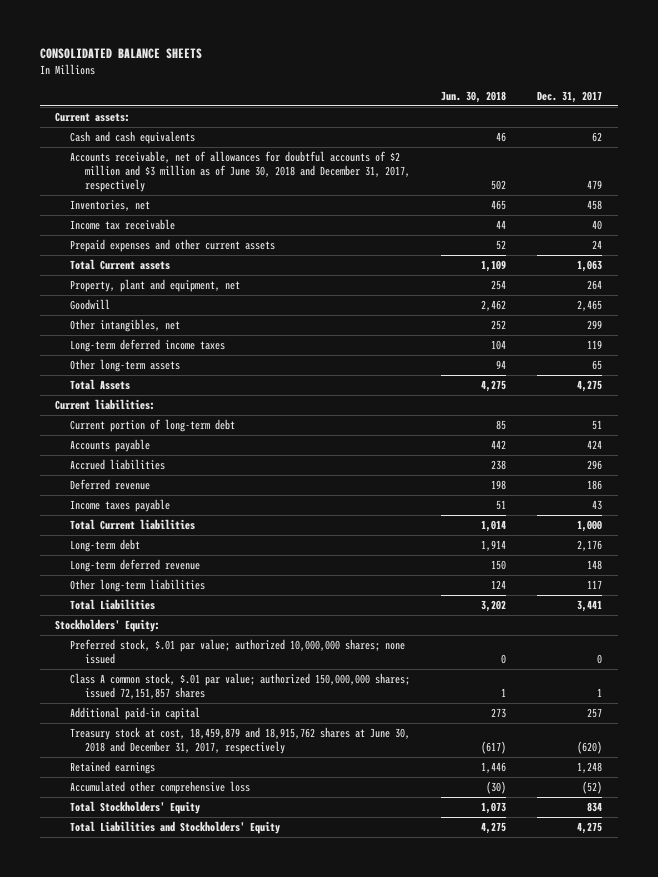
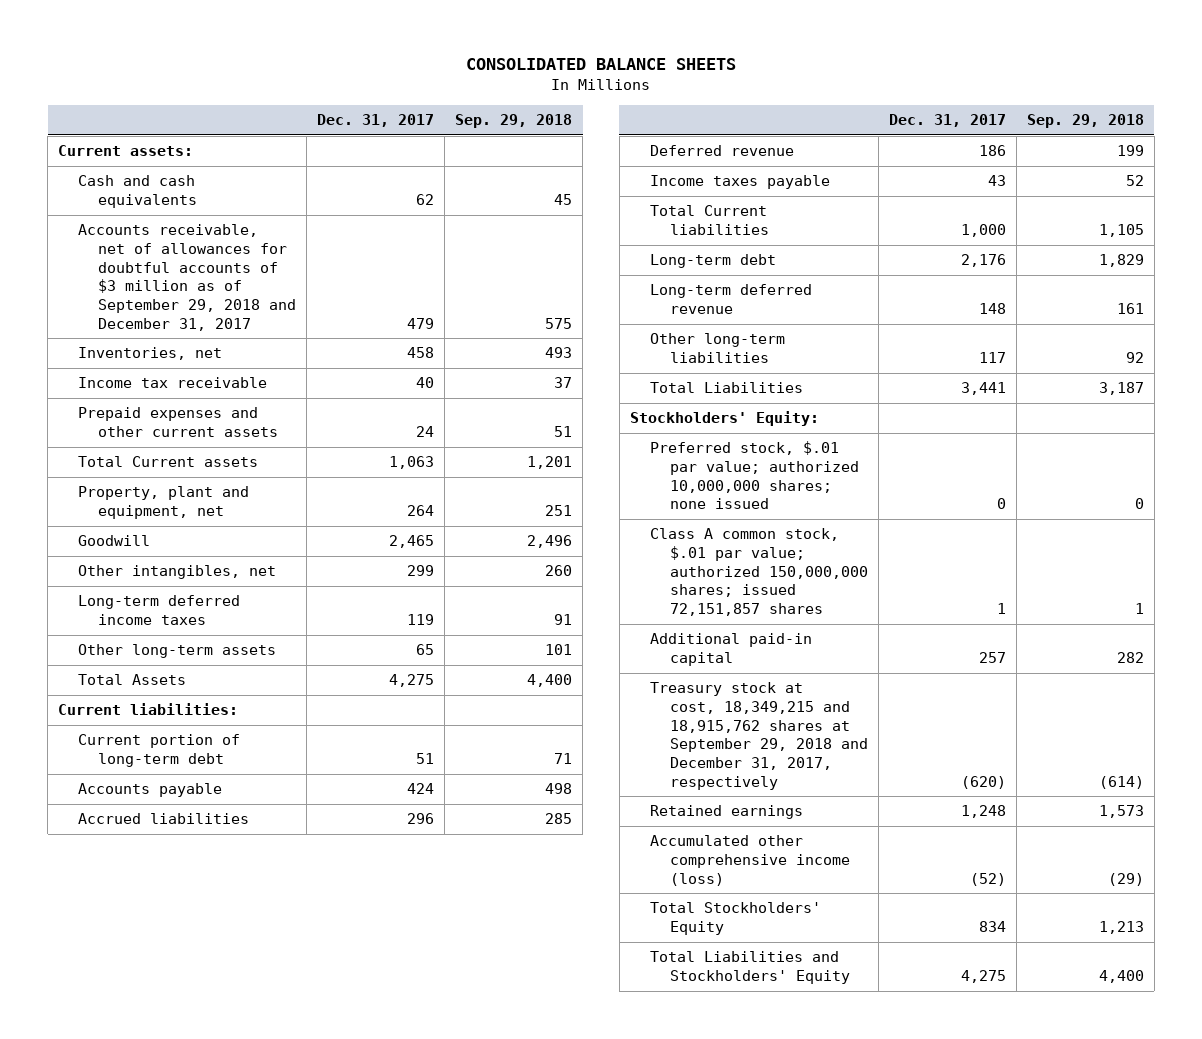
[441,90,507,103] Jun. 30, 2018 -> none
none -> [455,114,573,129] Sep. 29, 2018
[70,151,410,192] Accounts receivable, net of allowances for doubtful accounts of $2 million and $3 million as of June 30, 2018 and December 31, 2017, respectively -> [78,224,297,331] Accounts receivable, net of allowances for doubtful accounts of $3 million as of September 29, 2018 and December 31, 2017
[70,727,411,754] Treasury stock at cost, 18,459,879 and 18,915,762 shares at June 30, 2018 and December 31, 2017, respectively -> [649,682,868,790] Treasury stock at cost, 18,349,215 and 18,915,762 shares at September 29, 2018 and December 31, 2017, respectively
[70,781,251,795] Accumulated other comprehensive loss -> [649,835,850,886] Accumulated other comprehensive income (loss)

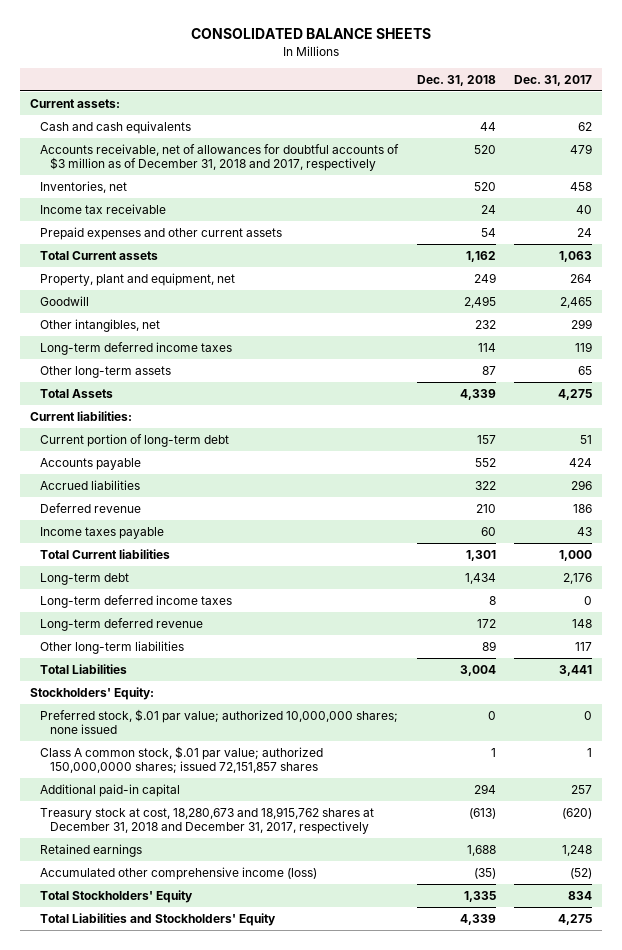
[455,114,573,129] Sep. 29, 2018 -> none
none -> [416,74,496,86] Dec. 31, 2018
[78,224,297,331] Accounts receivable, net of allowances for doubtful accounts of $3 million as of September 29, 2018 and December 31, 2017 -> [39,143,399,172] Accounts receivable, net of allowances for doubtful accounts of $3 million as of December 31, 2018 and 2017, respectively
none -> [39,594,232,608] Long-term deferred income taxes
[649,528,868,617] Class A common stock, $.01 par value; authorized 150,000,000 shares; issued 72,151,857 shares -> [39,745,323,774] Class A common stock, $.01 par value; authorized 150,000,0000 shares; issued 72,151,857 shares
[649,682,868,790] Treasury stock at cost, 18,349,215 and 18,915,762 shares at September 29, 2018 and December 31, 2017, respectively -> [39,806,374,835] Treasury stock at cost, 18,280,673 and 18,915,762 shares at December 31, 2018 and December 31, 2017, respectively

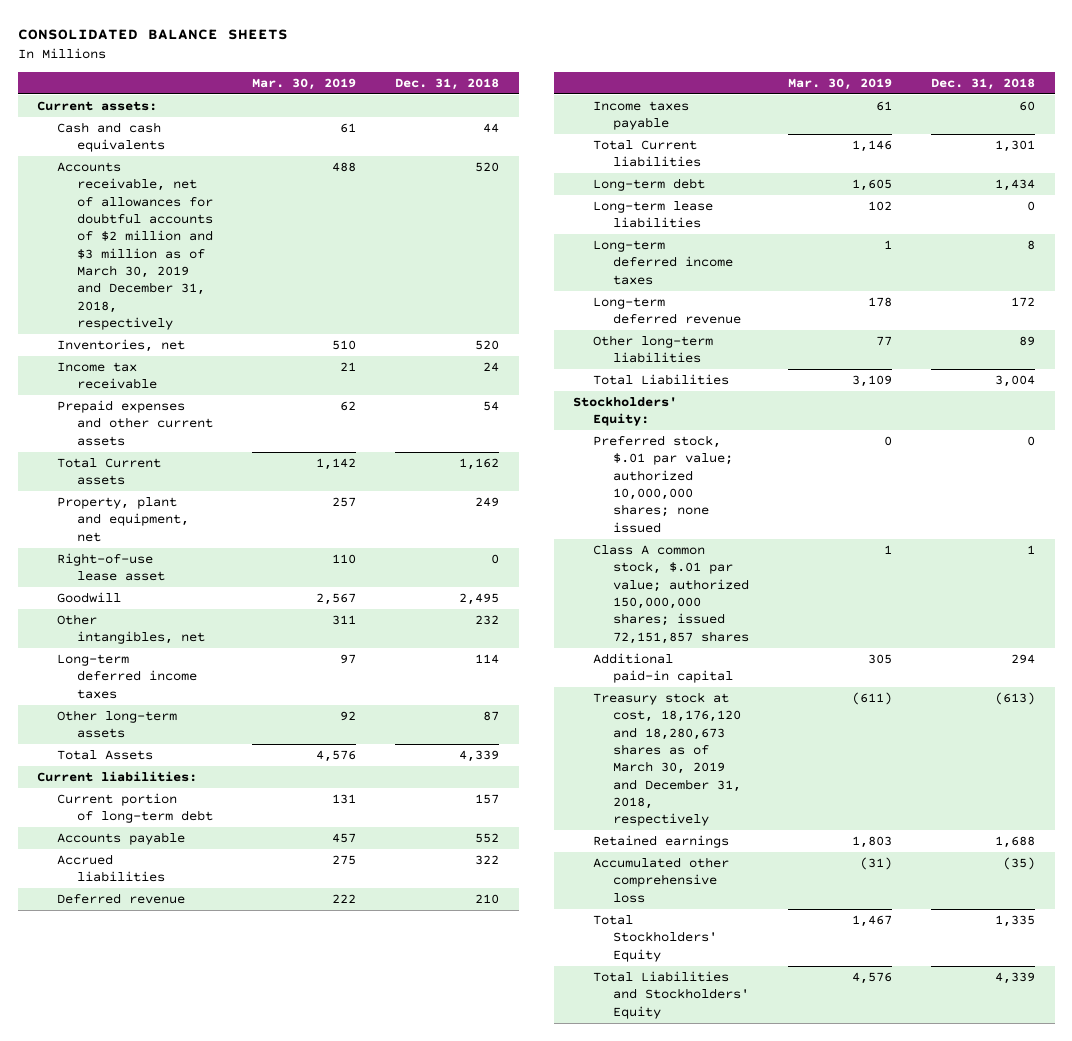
[514,74,593,86] Dec. 31, 2017 -> none
none -> [252,77,357,90] Mar. 30, 2019
[39,143,399,172] Accounts receivable, net of allowances for doubtful accounts of $3 million as of December 31, 2018 and 2017, respectively -> [57,162,213,330] Accounts receivable, net of allowances for doubtful accounts of $2 million and $3 million as of March 30, 2019 and December 31, 2018, respectively
none -> [57,553,165,582] Right-of-use lease asset
none -> [592,201,713,229] Long-term lease liabilities
[39,745,323,774] Class A common stock, $.01 par value; authorized 150,000,0000 shares; issued 72,151,857 shares -> [592,545,749,644] Class A common stock, $.01 par value; authorized 150,000,000 shares; issued 72,151,857 shares
[39,806,374,835] Treasury stock at cost, 18,280,673 and 18,915,762 shares at December 31, 2018 and December 31, 2017, respectively -> [592,692,741,827] Treasury stock at cost, 18,176,120 and 18,280,673 shares as of March 30, 2019 and December 31, 2018, respectively
[39,866,317,880] Accumulated other comprehensive income (loss) -> [592,857,729,903] Accumulated other comprehensive loss

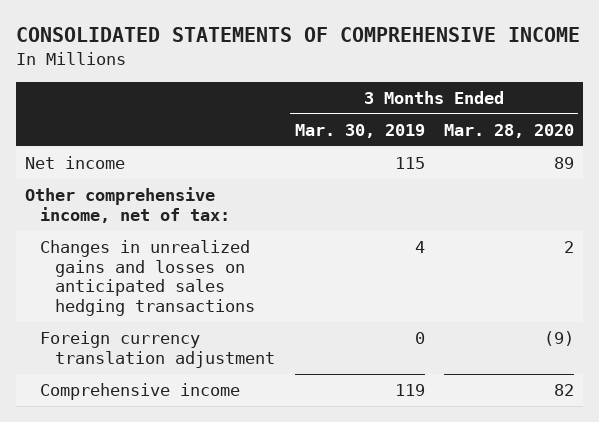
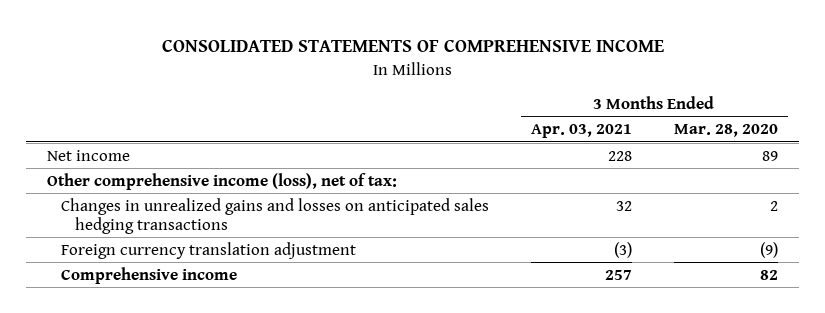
[294,124,425,139] Mar. 30, 2019 -> none
none -> [531,124,633,139] Apr. 03, 2021
[25,187,231,223] Other comprehensive income, net of tax: -> [47,172,398,190] Other comprehensive income (loss), net of tax:

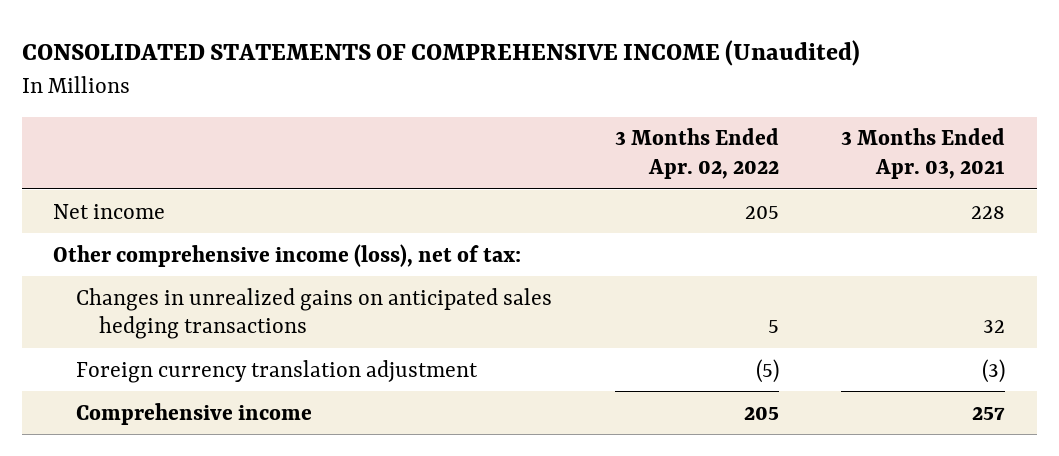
[161,39,664,53] CONSOLIDATED STATEMENTS OF COMPREHENSIVE INCOME -> [22,39,861,66] CONSOLIDATED STATEMENTS OF COMPREHENSIVE INCOME (Unaudited)
[673,124,778,138] Mar. 28, 2020 -> none
none -> [614,128,779,179] 3 Months Ended Apr. 02, 2022
[61,197,490,235] Changes in unrealized gains and losses on anticipated sales hedging transactions -> [76,287,553,339] Changes in unrealized gains on anticipated sales hedging transactions

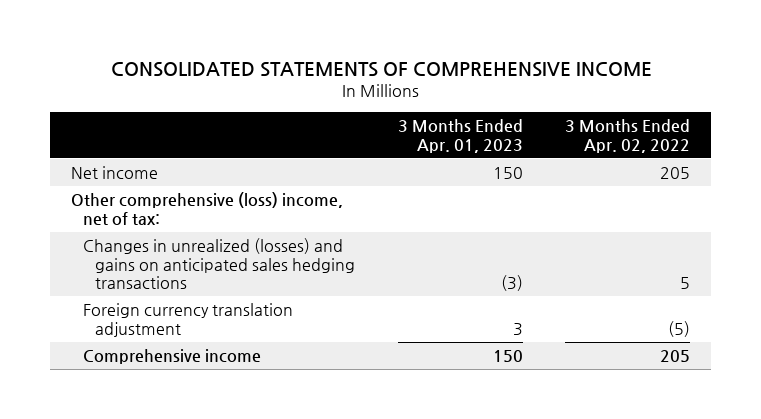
[22,39,861,66] CONSOLIDATED STATEMENTS OF COMPREHENSIVE INCOME (Unaudited) -> [110,61,652,77] CONSOLIDATED STATEMENTS OF COMPREHENSIVE INCOME
[841,128,1006,179] 3 Months Ended Apr. 03, 2021 -> none
none -> [397,119,523,153] 3 Months Ended Apr. 01, 2023
[53,243,522,267] Other comprehensive income (loss), net of tax: -> [71,192,344,225] Other comprehensive (loss) income, net of tax:
[76,287,553,339] Changes in unrealized gains on anticipated sales hedging transactions -> [83,238,356,290] Changes in unrealized (losses) and gains on anticipated sales hedging transactions

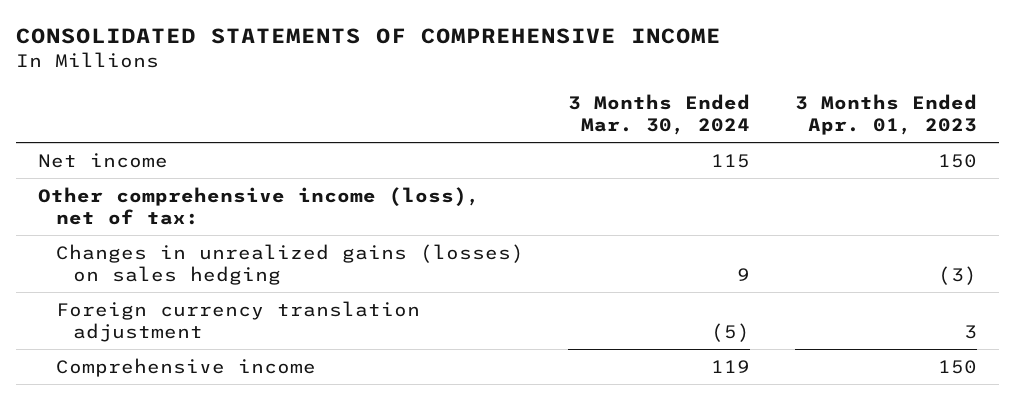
[565,119,691,153] 3 Months Ended Apr. 02, 2022 -> none
none -> [568,94,751,135] 3 Months Ended Mar. 30, 2024
[71,192,344,225] Other comprehensive (loss) income, net of tax: -> [38,186,481,225] Other comprehensive income (loss), net of tax:
[83,238,356,290] Changes in unrealized (losses) and gains on anticipated sales hedging transactions -> [55,243,524,285] Changes in unrealized gains (losses) on sales hedging

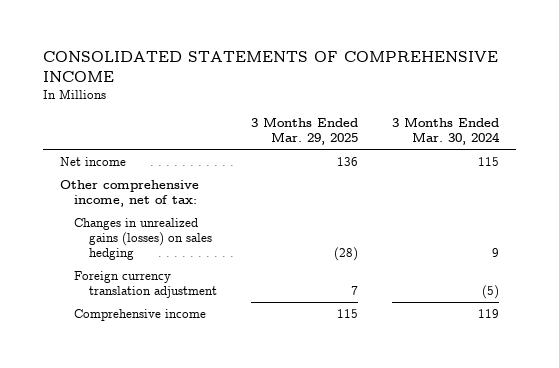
[794,94,977,135] 3 Months Ended Apr. 01, 2023 -> none
none -> [251,117,359,146] 3 Months Ended Mar. 29, 2025
[38,186,481,225] Other comprehensive income (loss), net of tax: -> [59,179,199,208] Other comprehensive income, net of tax:

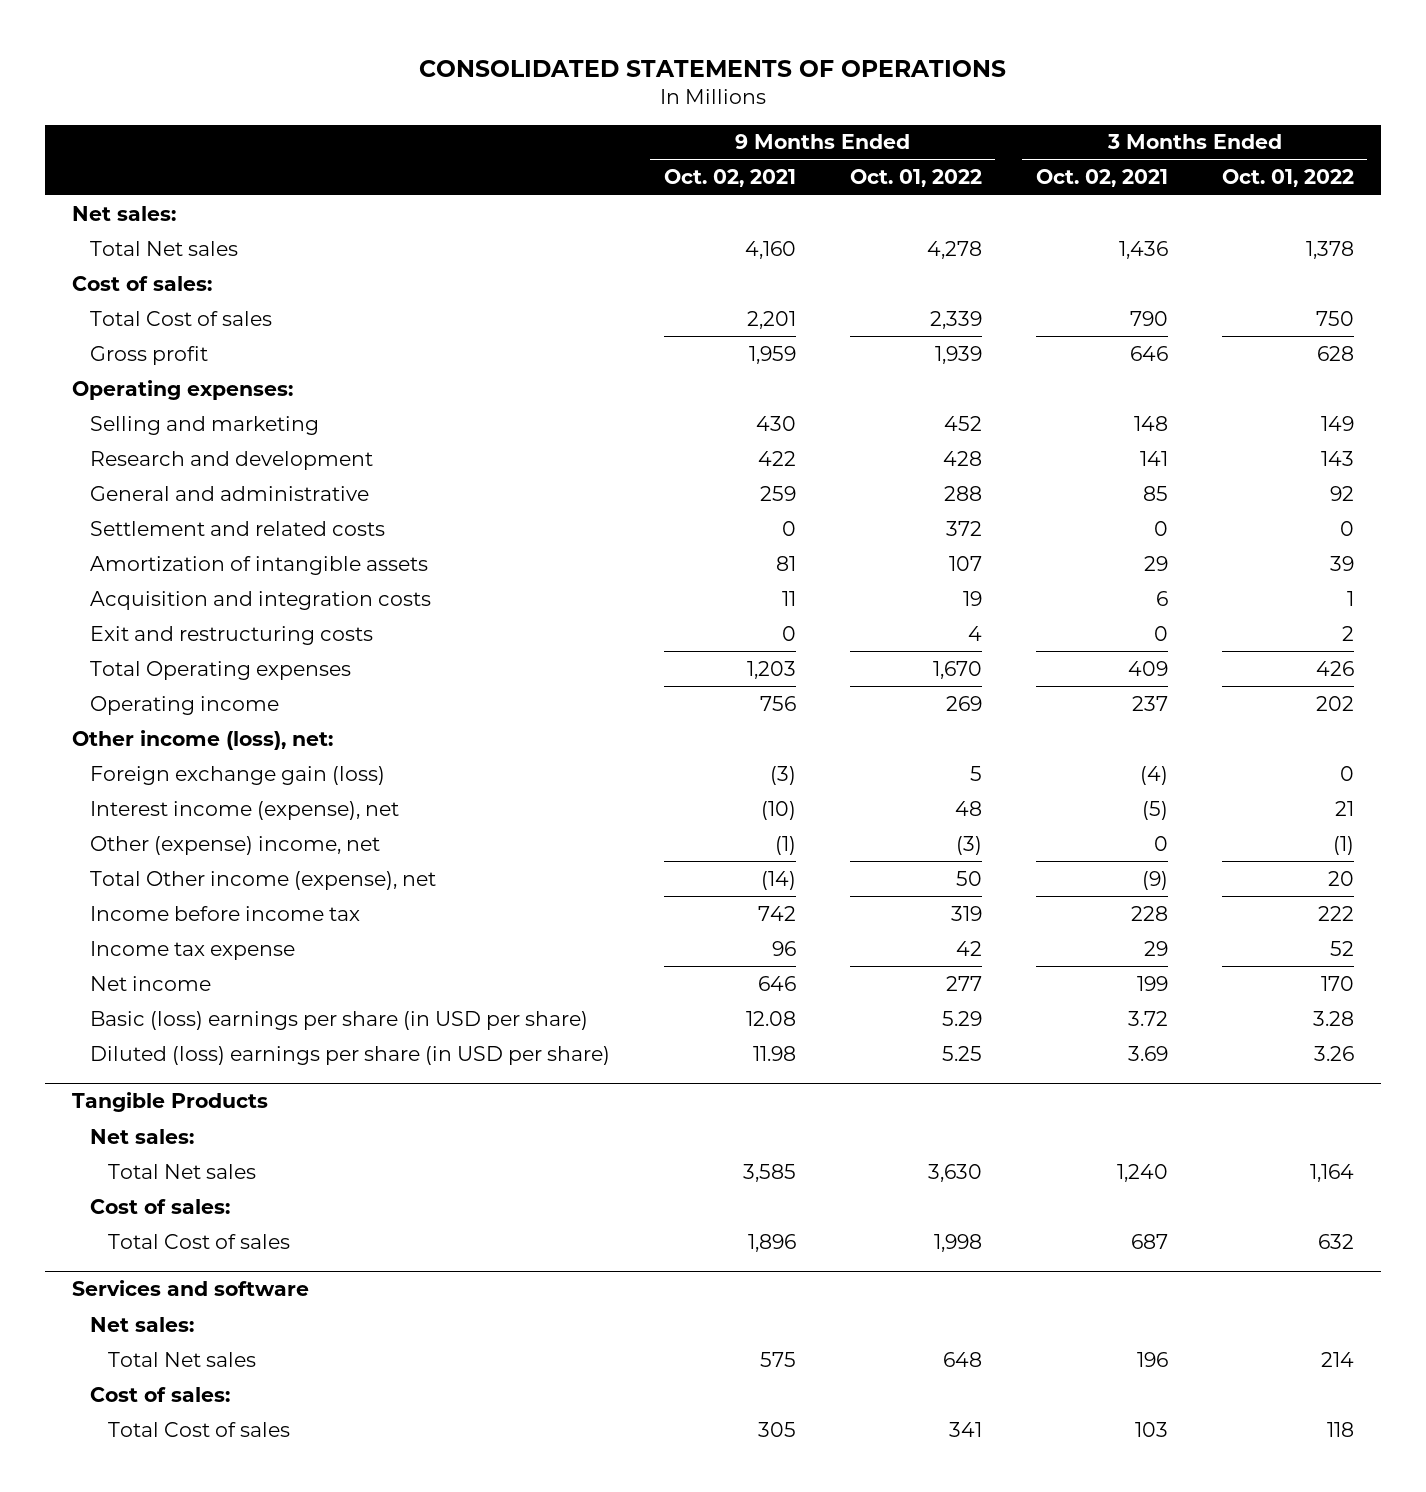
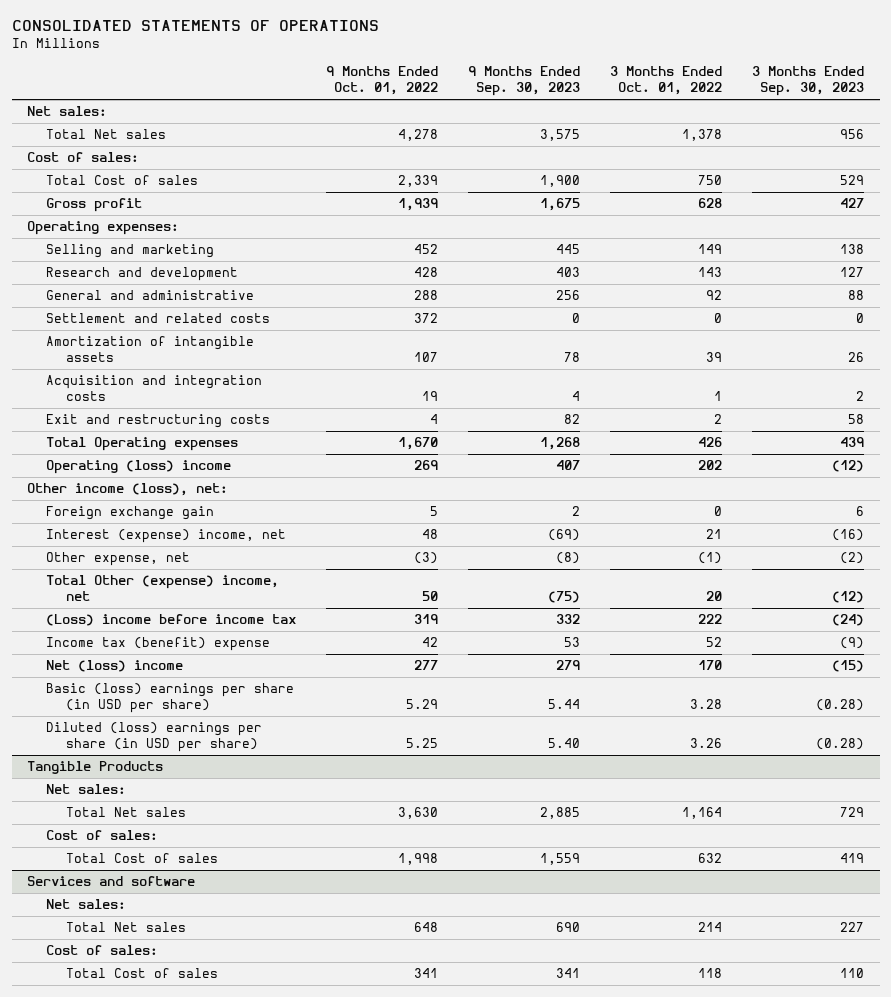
[663,169,796,188] Oct. 02, 2021 -> none
[1035,169,1168,188] Oct. 02, 2021 -> none
none -> [468,66,581,97] 9 Months Ended Sep. 30, 2023
none -> [752,66,865,97] 3 Months Ended Sep. 30, 2023
[89,695,279,715] Operating income -> [46,460,232,475] Operating (loss) income
[89,765,385,785] Foreign exchange gain (loss) -> [46,506,215,521] Foreign exchange gain
[89,800,399,820] Interest income (expense), net -> [46,529,287,544] Interest (expense) income, net
[89,835,380,855] Other (expense) income, net -> [46,552,191,567] Other expense, net
[89,870,436,890] Total Other income (expense), net -> [46,575,280,602] Total Other (expense) income, net
[89,905,360,921] Income before income tax -> [46,614,297,627] (Loss) income before income tax
[89,940,295,960] Income tax expense -> [46,637,271,652] Income tax (benefit) expense
[89,975,211,991] Net income -> [46,660,184,673] Net (loss) income

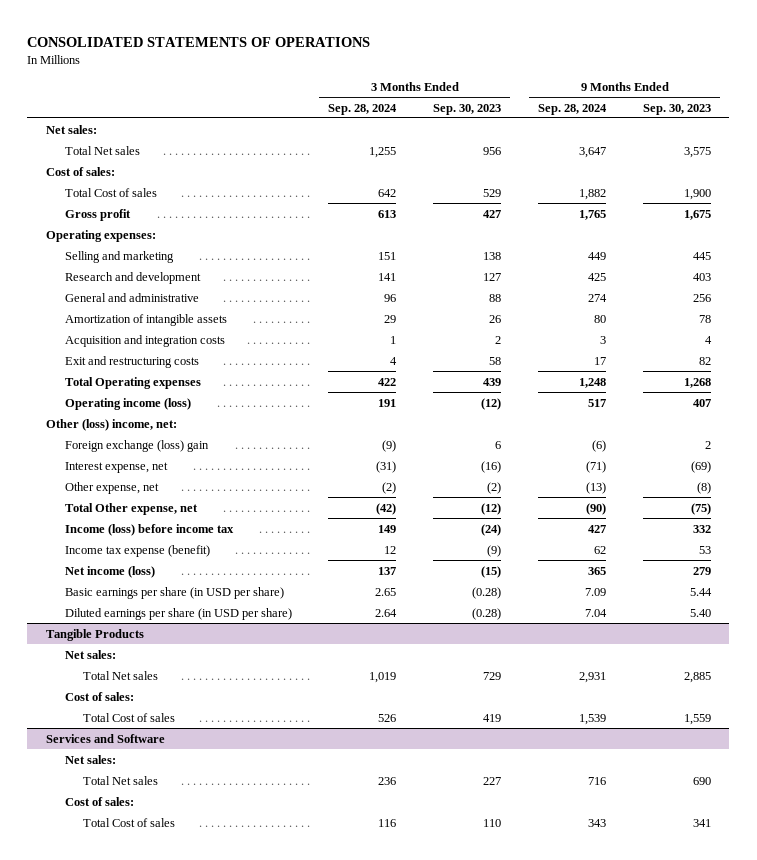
[326,66,439,96] 9 Months Ended Oct. 01, 2022 -> none
[610,66,723,96] 3 Months Ended Oct. 01, 2022 -> none
none -> [328,103,398,115] Sep. 28, 2024
none -> [538,103,608,115] Sep. 28, 2024
[46,313,271,324] Settlement and related costs -> none
[46,460,232,475] Operating (loss) income -> [64,397,191,410] Operating income (loss)
[26,483,228,497] Other income (loss), net: -> [45,418,177,431] Other (loss) income, net:
[46,506,215,521] Foreign exchange gain -> [64,439,209,452] Foreign exchange (loss) gain
[46,529,287,544] Interest (expense) income, net -> [64,461,168,473] Interest expense, net
[46,575,280,602] Total Other (expense) income, net -> [64,502,198,515] Total Other expense, net
[46,614,297,627] (Loss) income before income tax -> [64,523,234,536] Income (loss) before income tax
[46,637,271,652] Income tax (benefit) expense -> [64,544,210,557] Income tax expense (benefit)
[46,660,184,673] Net (loss) income -> [64,565,155,578] Net income (loss)
[46,683,295,714] Basic (loss) earnings per share (in USD per share) -> [64,586,284,599] Basic earnings per share (in USD per share)
[46,722,263,753] Diluted (loss) earnings per share (in USD per share) -> [64,607,292,620] Diluted earnings per share (in USD per share)
[26,876,195,887] Services and software -> [45,733,165,743] Services and Software

